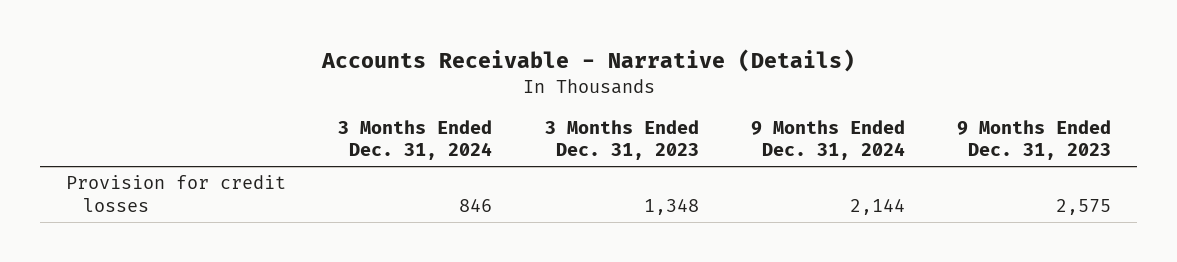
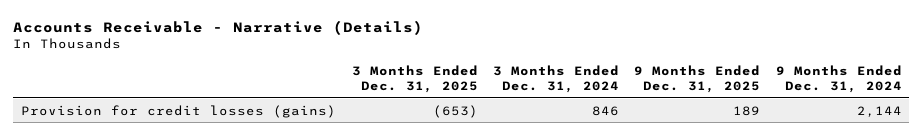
[544,119,699,161] 3 Months Ended Dec. 31, 2023 -> none
[956,119,1111,161] 9 Months Ended Dec. 31, 2023 -> none
none -> [351,65,478,94] 3 Months Ended Dec. 31, 2025
none -> [634,65,761,94] 9 Months Ended Dec. 31, 2025
[66,175,287,213] Provision for credit losses -> [21,104,337,118] Provision for credit losses (gains)

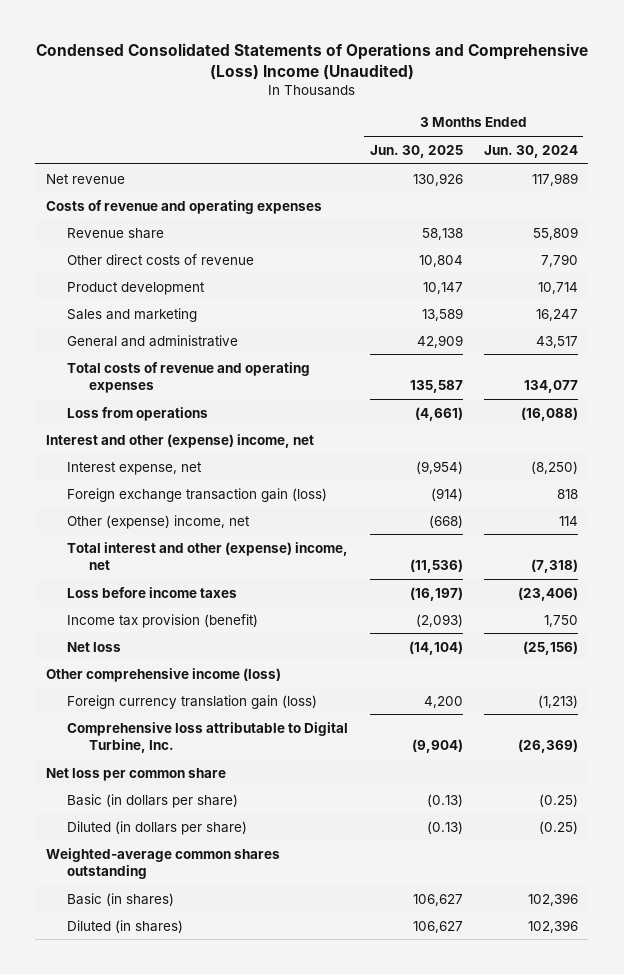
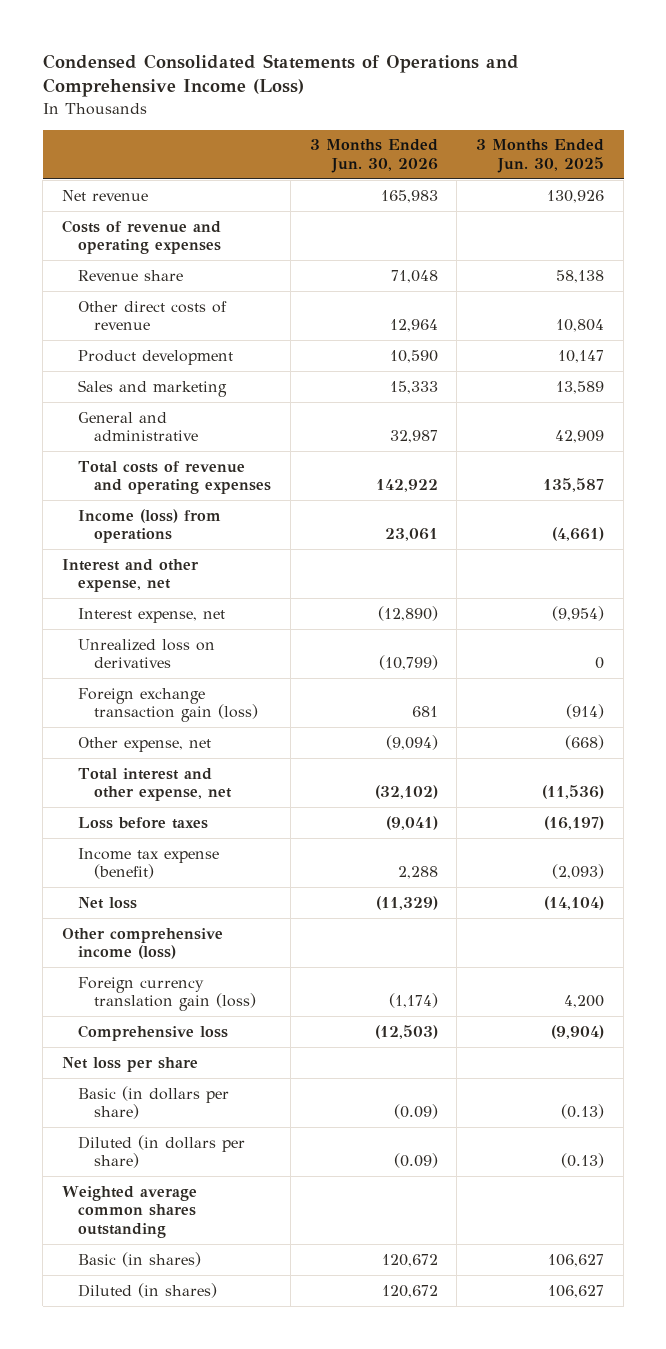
[35,43,588,81] Condensed Consolidated Statements of Operations and Comprehensive (Loss) Income (Unaudited) -> [42,53,519,98] Condensed Consolidated Statements of Operations and Comprehensive Income (Loss)
[483,144,578,158] Jun. 30, 2024 -> none
none -> [309,139,438,173] 3 Months Ended Jun. 30, 2026
[67,406,209,421] Loss from operations -> [78,508,222,544] Income (loss) from operations
[46,433,315,448] Interest and other (expense) income, net -> [62,558,200,593] Interest and other expense, net
none -> [78,638,216,669] Unrealized loss on derivatives
[67,514,251,529] Other (expense) income, net -> [78,736,212,752] Other expense, net
[67,541,349,570] Total interest and other (expense) income, net -> [78,767,233,802] Total interest and other expense, net
[67,586,238,598] Loss before income taxes -> [78,816,209,829] Loss before taxes
[67,613,259,628] Income tax provision (benefit) -> [78,847,220,880] Income tax expense (benefit)
[67,721,349,753] Comprehensive loss attributable to Digital Turbine, Inc. -> [78,1024,229,1041] Comprehensive loss
[46,767,227,781] Net loss per common share -> [62,1056,199,1072] Net loss per share
[46,847,281,879] Weighted-average common shares outstanding -> [62,1185,198,1238] Weighted average common shares outstanding

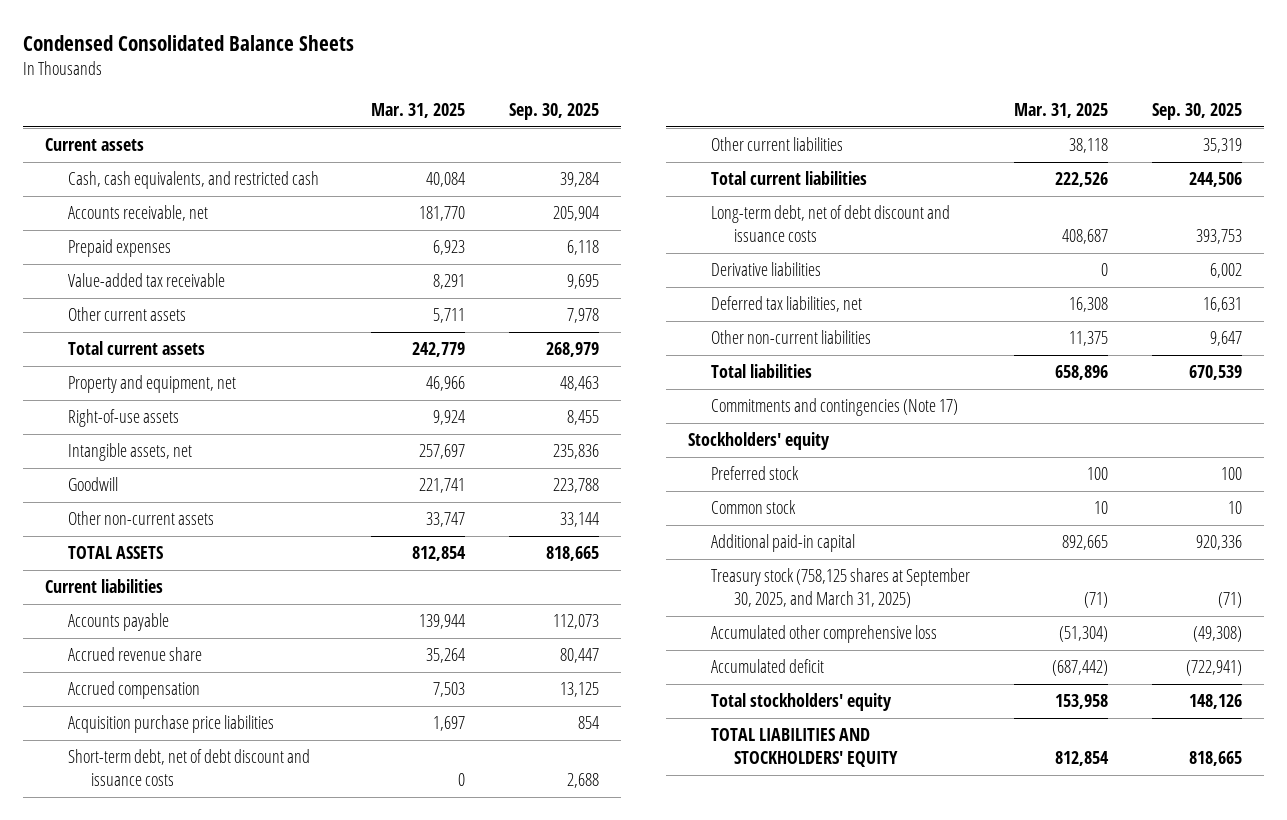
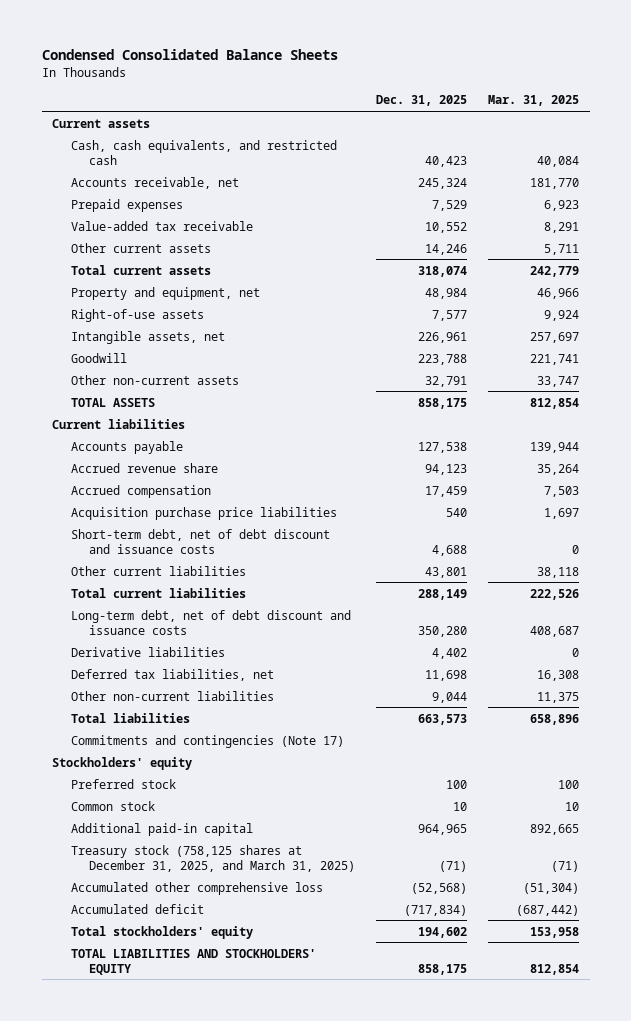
[508,103,599,121] Sep. 30, 2025 -> none
none -> [376,95,468,107] Dec. 31, 2025
[710,568,970,609] Treasury stock (758,125 shares at September 30, 2025, and March 31, 2025) -> [70,844,356,872] Treasury stock (758,125 shares at December 31, 2025, and March 31, 2025)

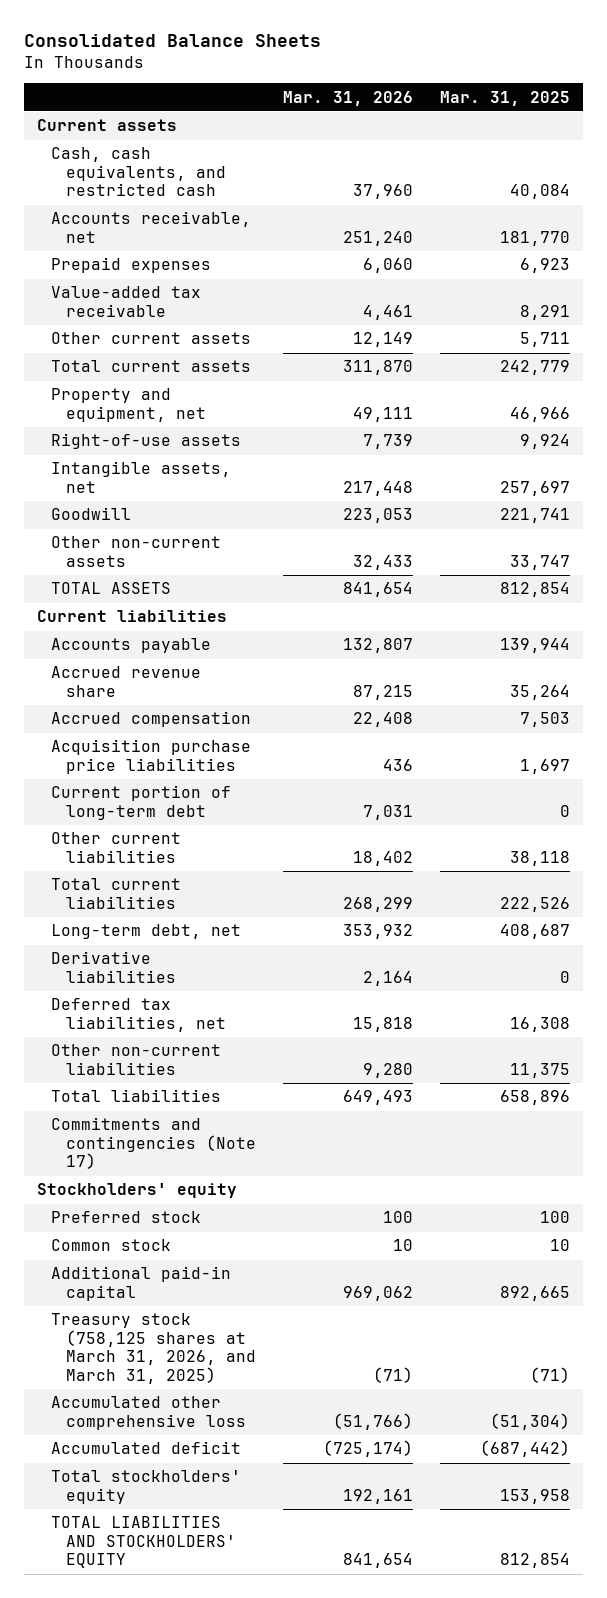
[41,49,338,61] Condensed Consolidated Balance Sheets -> [23,34,321,48] Consolidated Balance Sheets
[376,95,468,107] Dec. 31, 2025 -> none
none -> [282,90,413,106] Mar. 31, 2026
[70,528,330,554] Short-term debt, net of debt discount and issuance costs -> [51,785,232,820] Current portion of long-term debt
[70,609,351,635] Long-term debt, net of debt discount and issuance costs -> [51,924,242,940] Long-term debt, net
[70,844,356,872] Treasury stock (758,125 shares at December 31, 2025, and March 31, 2025) -> [51,1313,256,1384] Treasury stock (758,125 shares at March 31, 2026, and March 31, 2025)

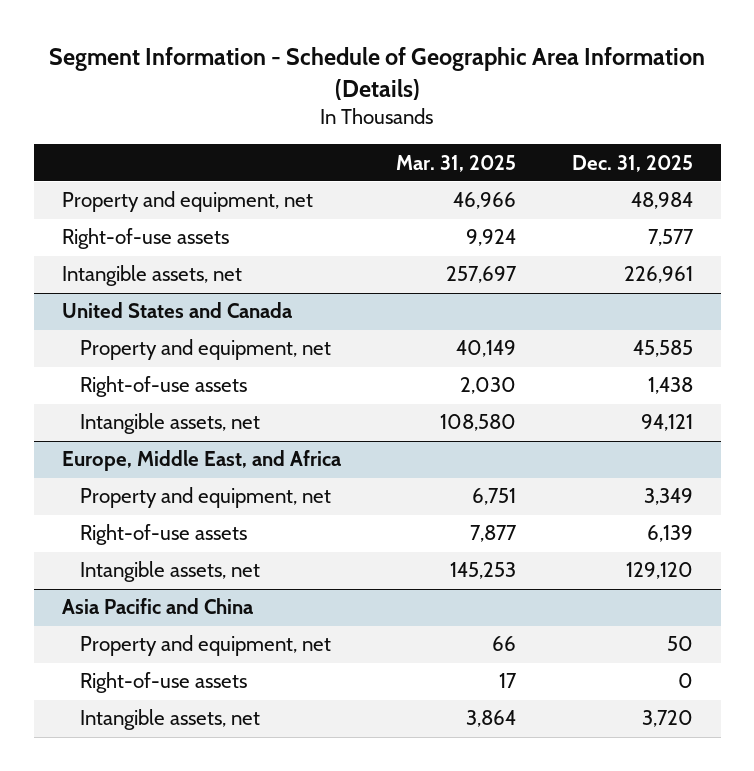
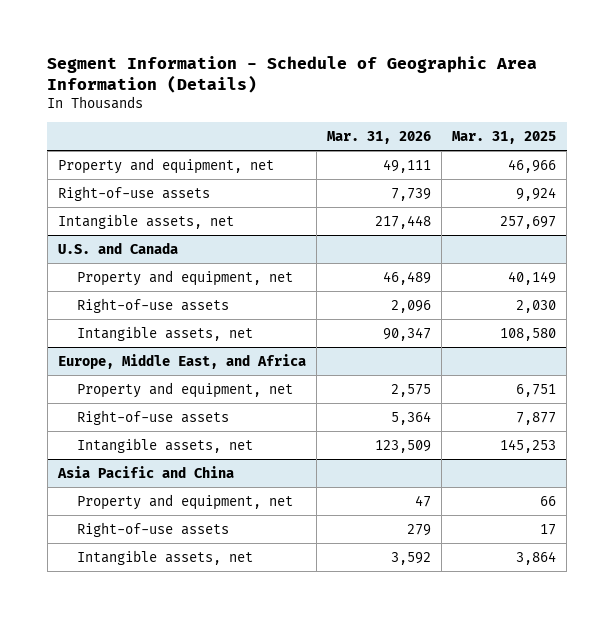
[571,154,693,172] Dec. 31, 2025 -> none
none -> [327,131,432,145] Mar. 31, 2026
[61,302,292,319] United States and Canada -> [57,241,178,254] U.S. and Canada

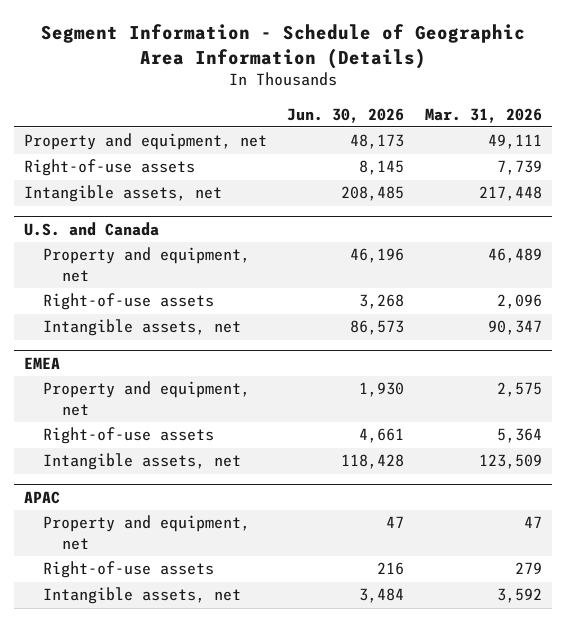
[452,131,557,145] Mar. 31, 2025 -> none
none -> [287,107,405,123] Jun. 30, 2026
[57,353,306,369] Europe, Middle East, and Africa -> [24,356,61,369] EMEA
[56,465,234,478] Asia Pacific and China -> [24,490,61,504] APAC

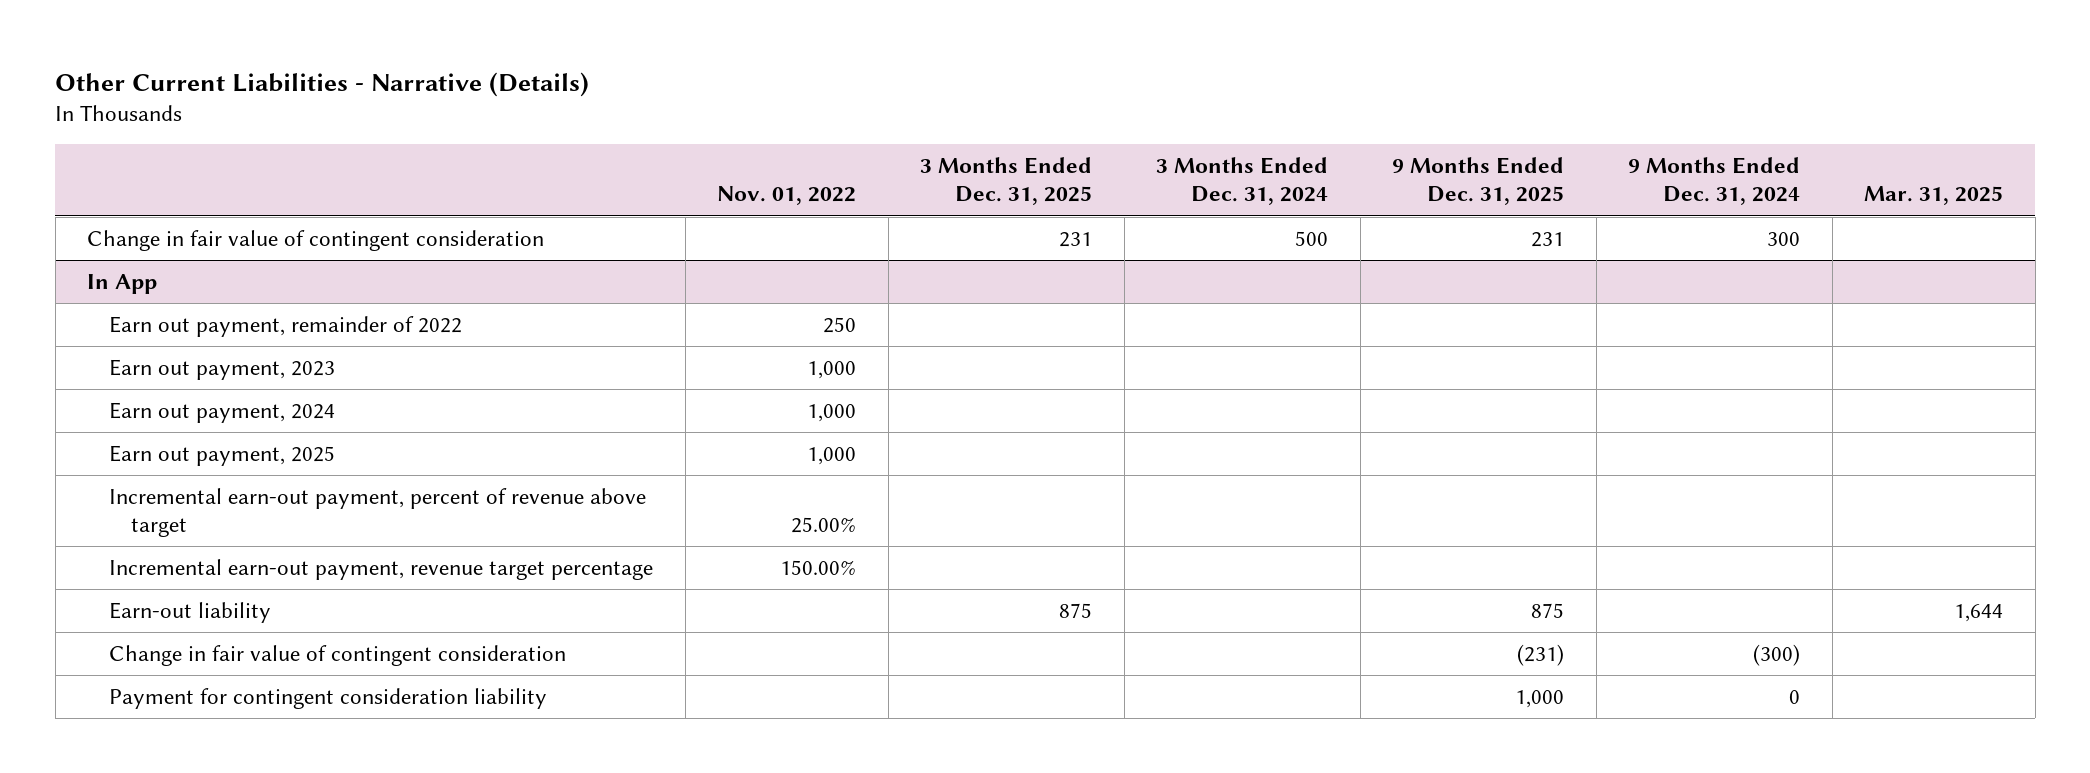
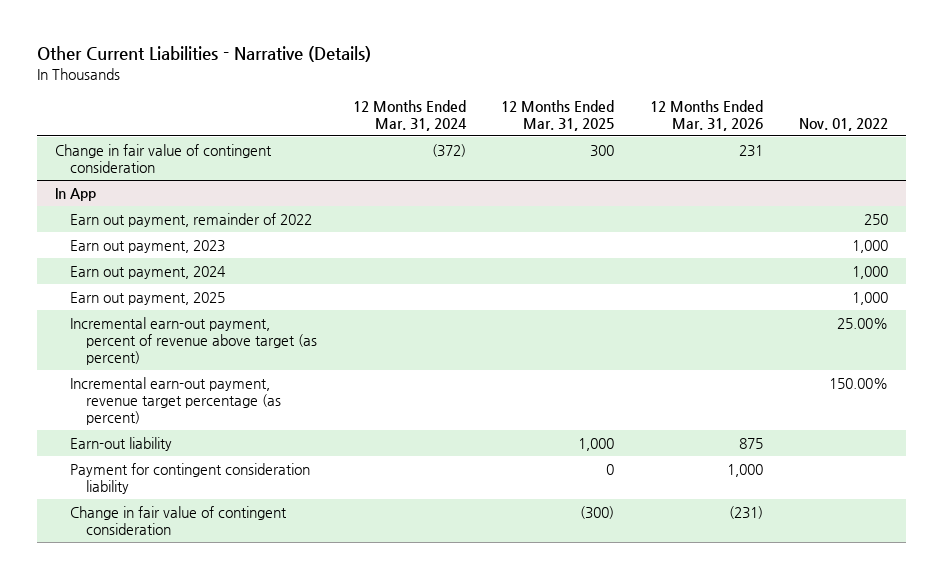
[920,157,1093,206] 3 Months Ended Dec. 31, 2025 -> none
[1156,157,1329,206] 3 Months Ended Dec. 31, 2024 -> none
[1392,157,1565,206] 9 Months Ended Dec. 31, 2025 -> none
[1628,157,1801,206] 9 Months Ended Dec. 31, 2024 -> none
[1864,186,2004,206] Mar. 31, 2025 -> none
none -> [352,99,467,131] 12 Months Ended Mar. 31, 2024
none -> [501,99,615,131] 12 Months Ended Mar. 31, 2025
none -> [650,99,764,131] 12 Months Ended Mar. 31, 2026
[109,488,647,538] Incremental earn-out payment, percent of revenue above target -> [70,316,317,366] Incremental earn-out payment, percent of revenue above target (as percent)
[109,559,654,581] Incremental earn-out payment, revenue target percentage -> [70,376,281,426] Incremental earn-out payment, revenue target percentage (as percent)
[109,645,567,667] Change in fair value of contingent consideration -> [70,505,288,535] Change in fair value of contingent consideration

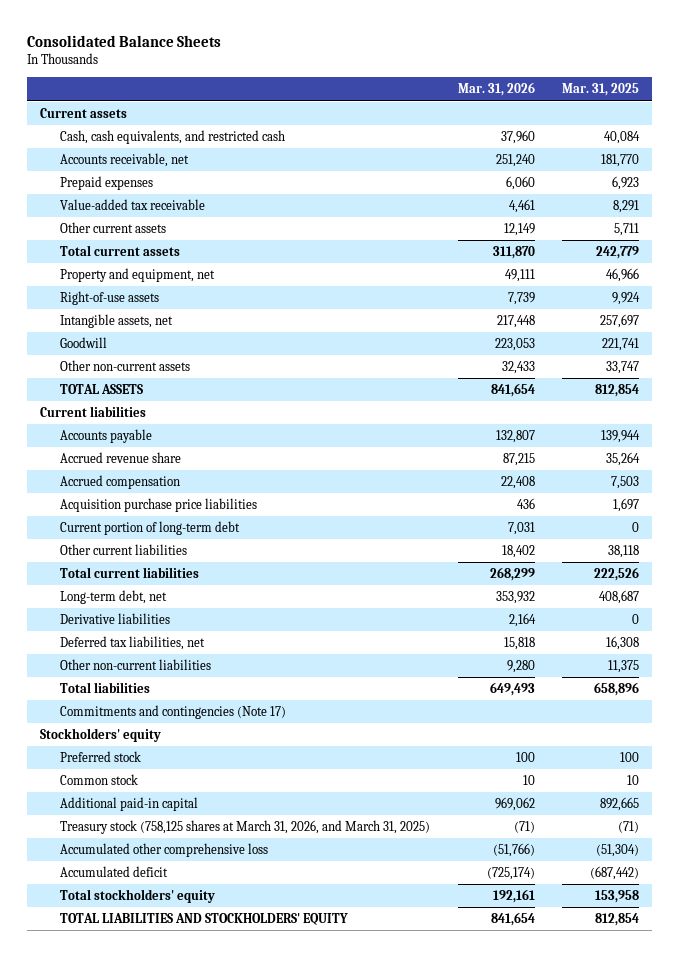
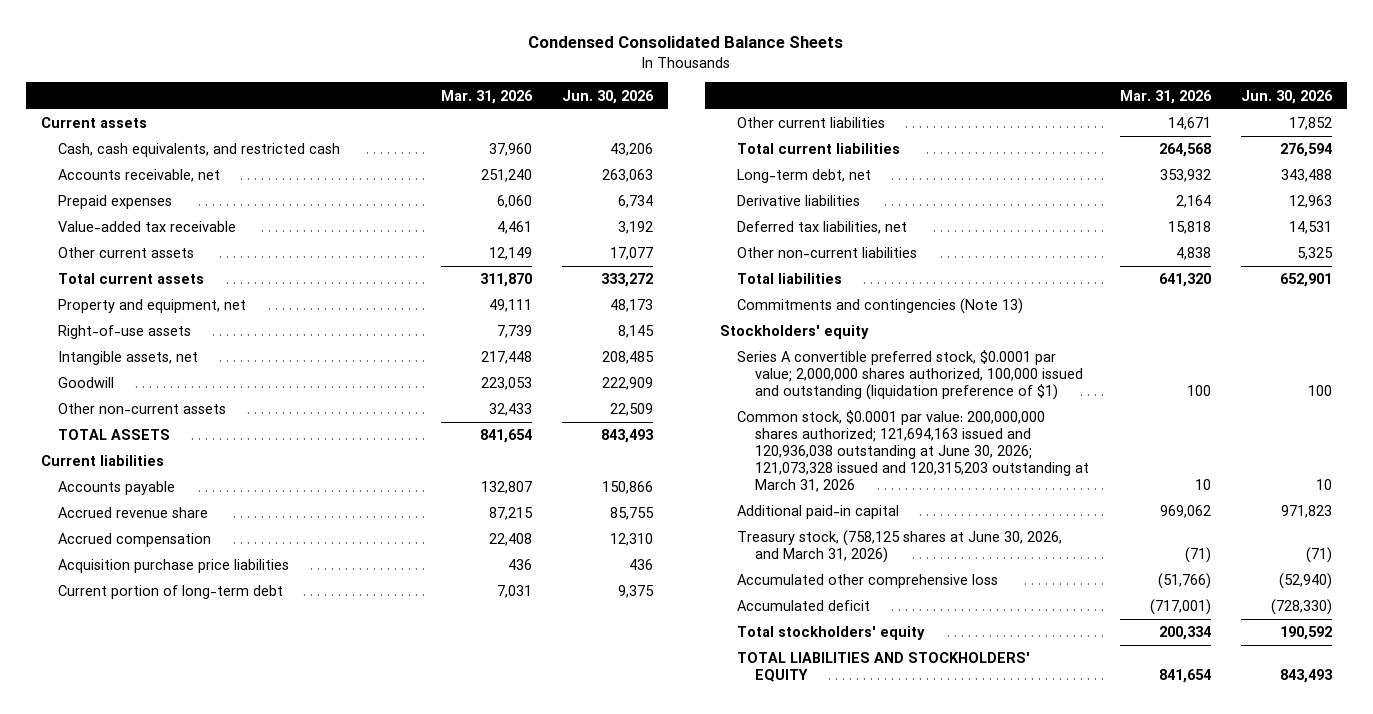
[26,34,221,47] Consolidated Balance Sheets -> [528,36,844,49] Condensed Consolidated Balance Sheets
[561,83,639,97] Mar. 31, 2025 -> none
none -> [561,89,654,104] Jun. 30, 2026
[501,545,535,559] 18,402 -> [1167,117,1211,131] 14,671
[489,567,535,582] 268,299 -> [1158,143,1211,158] 264,568
[506,660,535,674] 9,280 -> [1175,247,1211,261] 4,838
[489,682,535,697] 649,493 -> [1158,273,1211,288] 641,320
[60,705,287,720] Commitments and contingencies (Note 17) -> [737,298,1024,315] Commitments and contingencies (Note 13)
[60,751,142,763] Preferred stock -> [737,350,1084,401] Series A convertible preferred stock, $0.0001 par value; 2,000,000 shares authorized, 100,000 issued and outstanding (liquidation preference of $1)
[60,774,139,786] Common stock -> [737,410,1090,492] Common stock, $0.0001 par value: 200,000,000 shares authorized; 121,694,163 issued and 120,936,038 outstanding at June 30, 2026; 121,073,328 issued and 120,315,203 outstanding at March 31, 2026
[60,820,431,835] Treasury stock (758,125 shares at March 31, 2026, and March 31, 2025) -> [737,530,1063,564] Treasury stock, (758,125 shares at June 30, 2026, and March 31, 2026)
[486,867,535,881] (725,174) -> [1149,599,1211,616] (717,001)
[492,889,535,904] 192,161 -> [1158,626,1211,641] 200,334

